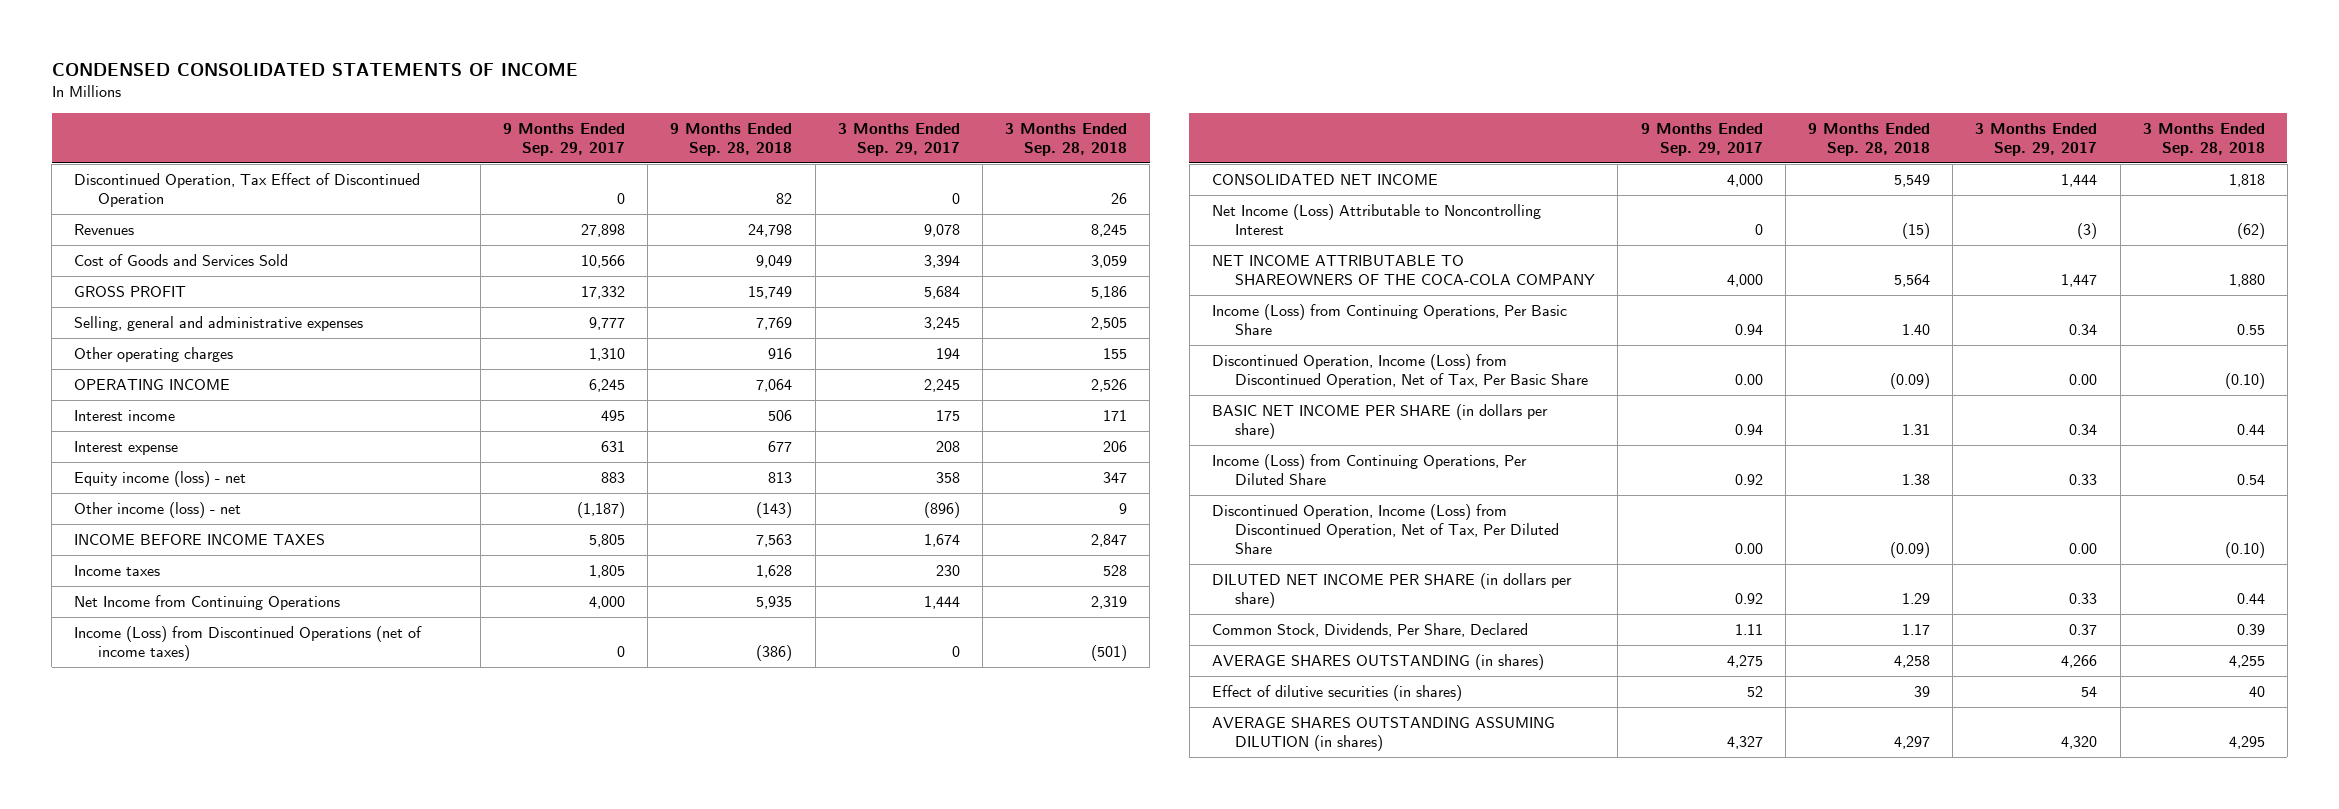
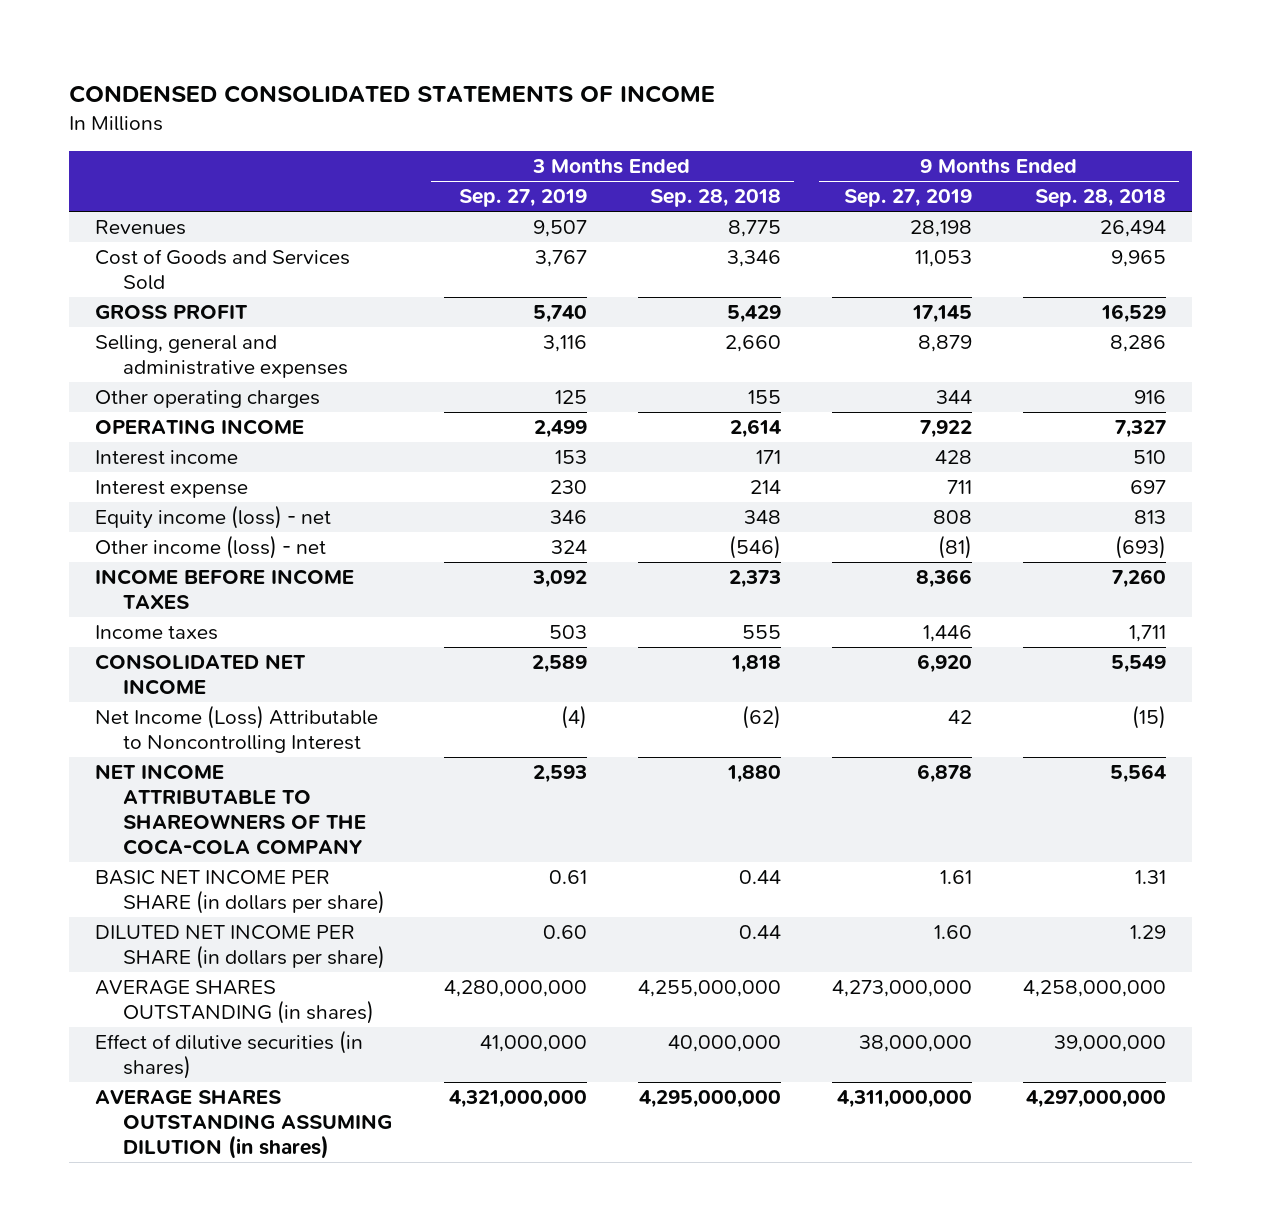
[502,122,625,157] 9 Months Ended Sep. 29, 2017 -> none
[837,122,960,157] 3 Months Ended Sep. 29, 2017 -> none
none -> [458,189,587,208] Sep. 27, 2019
none -> [844,189,973,208] Sep. 27, 2019
[74,172,421,208] Discontinued Operation, Tax Effect of Discontinued Operation -> none
[748,223,793,237] 24,798 -> [1100,220,1167,238] 26,494
[1091,223,1128,237] 8,245 -> [727,220,781,238] 8,775
[756,254,793,268] 9,049 -> [1111,250,1167,268] 9,965
[1091,254,1128,268] 3,059 -> [726,250,781,268] 3,346
[748,285,793,299] 15,749 -> [1101,304,1167,324] 16,529
[1091,285,1128,299] 5,186 -> [726,305,781,324] 5,429
[756,316,793,330] 7,769 -> [1110,335,1167,353] 8,286
[1091,316,1128,330] 2,505 -> [724,335,781,353] 2,660
[74,594,341,610] Net Income from Continuing Operations -> none
[74,625,423,662] Income (Loss) from Discontinued Operations (net of income taxes) -> none
[756,378,793,392] 7,064 -> [1115,420,1167,439] 7,327
[1091,378,1128,392] 2,526 -> [729,419,781,439] 2,614
[768,409,793,421] 506 -> [1133,450,1167,465] 510
[768,440,793,452] 677 -> [1130,480,1167,495] 697
[1103,440,1128,452] 206 -> [749,480,781,495] 214
[1103,471,1128,483] 347 -> [743,510,781,525] 348
[756,501,793,518] (143) -> [1115,535,1167,560] (693)
[1119,502,1128,514] 9 -> [728,535,781,560] (546)
[756,533,793,547] 7,563 -> [1112,569,1167,589] 7,260
[1091,533,1128,547] 2,847 -> [728,570,781,589] 2,373
[756,564,793,578] 1,628 -> [1129,625,1167,643] 1,711
[1103,564,1128,576] 528 -> [741,625,781,640] 555
[1211,303,1567,336] Income (Loss) from Continuing Operations, Per Basic Share -> none
[1211,353,1589,389] Discontinued Operation, Income (Loss) from Discontinued Operation, Net of Tax, Per Basic Share -> none
[1211,453,1527,486] Income (Loss) from Continuing Operations, Per Diluted Share -> none
[1211,503,1560,555] Discontinued Operation, Income (Loss) from Discontinued Operation, Net of Tax, Per Diluted Share -> none
[1211,622,1528,637] Common Stock, Dividends, Per Share, Declared -> none
[1893,654,1930,668] 4,258 -> [1023,980,1167,998] 4,258,000,000
[2228,654,2265,668] 4,255 -> [637,980,781,998] 4,255,000,000
[1913,685,1930,697] 39 -> [1054,1035,1167,1053] 39,000,000
[2248,685,2265,697] 40 -> [667,1035,781,1053] 40,000,000
[1893,736,1930,750] 4,297 -> [1026,1090,1167,1109] 4,297,000,000
[2228,736,2265,750] 4,295 -> [638,1090,781,1109] 4,295,000,000

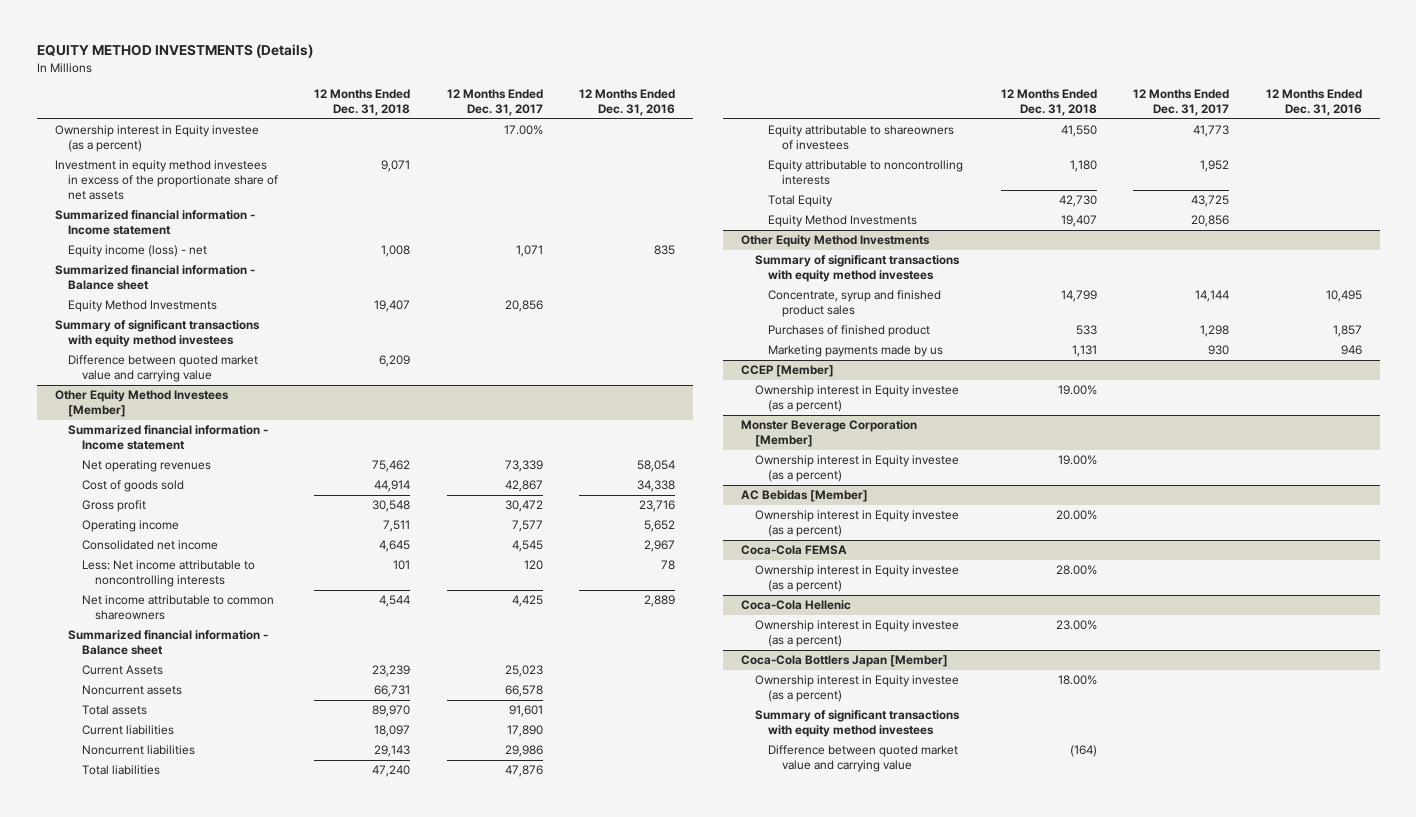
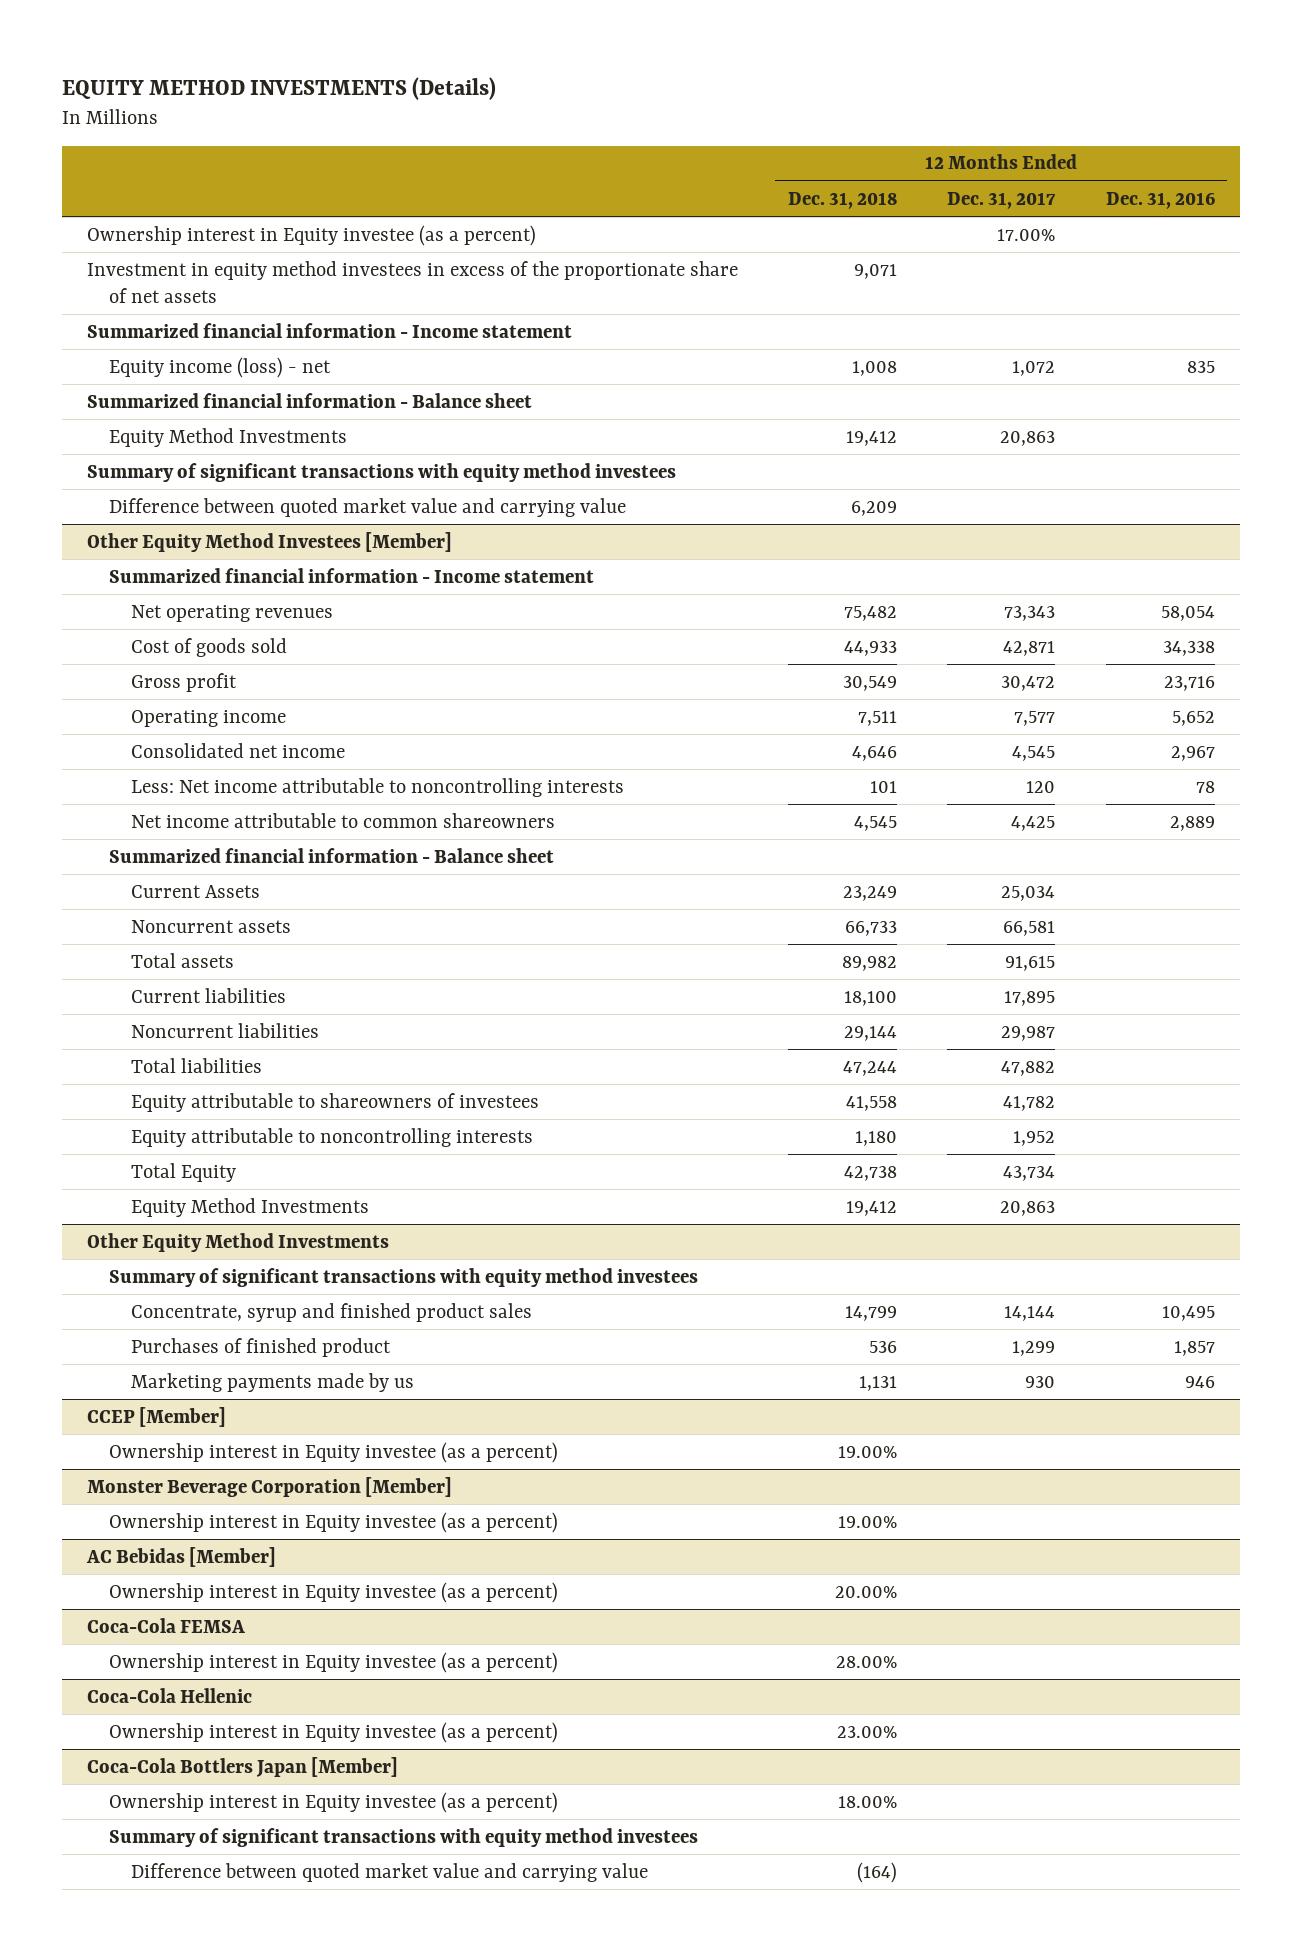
[515,245,543,258] 1,071 -> [1012,360,1056,376] 1,072
[374,300,411,313] 19,407 -> [845,430,897,446] 19,412
[504,300,543,313] 20,856 -> [1000,430,1056,446] 20,863
[372,460,411,473] 75,462 -> [843,605,897,621] 75,482
[504,460,543,473] 73,339 -> [1004,605,1056,621] 73,343
[374,480,411,493] 44,914 -> [843,640,897,656] 44,933
[504,480,543,493] 42,867 -> [1003,640,1056,656] 42,871
[372,500,411,513] 30,548 -> [842,675,897,691] 30,549
[379,540,411,553] 4,645 -> [851,745,897,761] 4,646
[379,595,411,608] 4,544 -> [853,815,897,831] 4,545
[372,665,411,678] 23,239 -> [842,885,897,901] 23,249
[504,665,543,678] 25,023 -> [1001,885,1056,901] 25,034
[374,685,411,698] 66,731 -> [844,920,897,936] 66,733
[504,685,543,698] 66,578 -> [1003,920,1056,936] 66,581
[372,705,411,718] 89,970 -> [841,955,897,971] 89,982
[508,705,543,718] 91,601 -> [1005,955,1056,971] 91,615
[374,725,411,738] 18,097 -> [843,990,897,1006] 18,100
[506,725,543,738] 17,890 -> [1004,990,1056,1006] 17,895
[374,745,411,758] 29,143 -> [843,1025,897,1041] 29,144
[504,745,543,758] 29,986 -> [1001,1025,1056,1041] 29,987
[372,765,411,778] 47,240 -> [842,1060,897,1076] 47,244
[504,765,543,778] 47,876 -> [1001,1060,1056,1076] 47,882
[1061,125,1098,138] 41,550 -> [845,1095,897,1111] 41,558
[1193,125,1230,138] 41,773 -> [1003,1095,1056,1111] 41,782
[1059,195,1098,208] 42,730 -> [843,1165,897,1181] 42,738
[1191,195,1230,208] 43,725 -> [1003,1165,1056,1181] 43,734
[1061,215,1098,228] 19,407 -> [845,1200,897,1216] 19,412
[1191,215,1230,228] 20,856 -> [1000,1200,1056,1216] 20,863
[1076,325,1098,336] 533 -> [868,1340,897,1353] 536
[1200,325,1230,338] 1,298 -> [1012,1340,1056,1356] 1,299

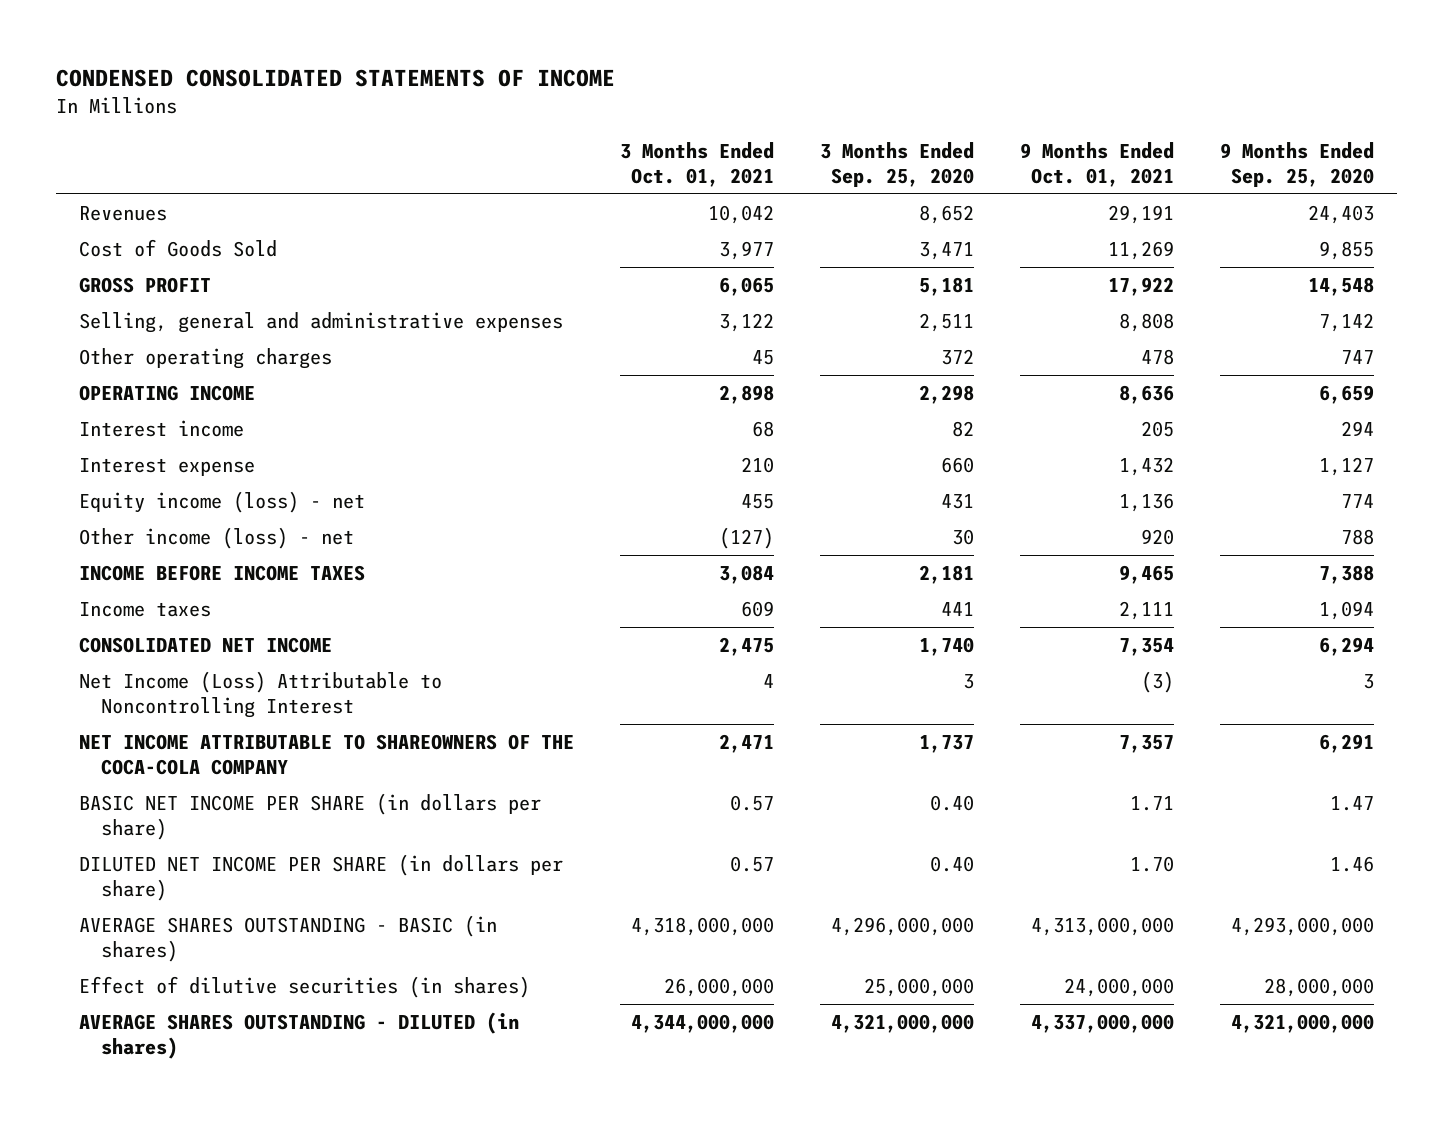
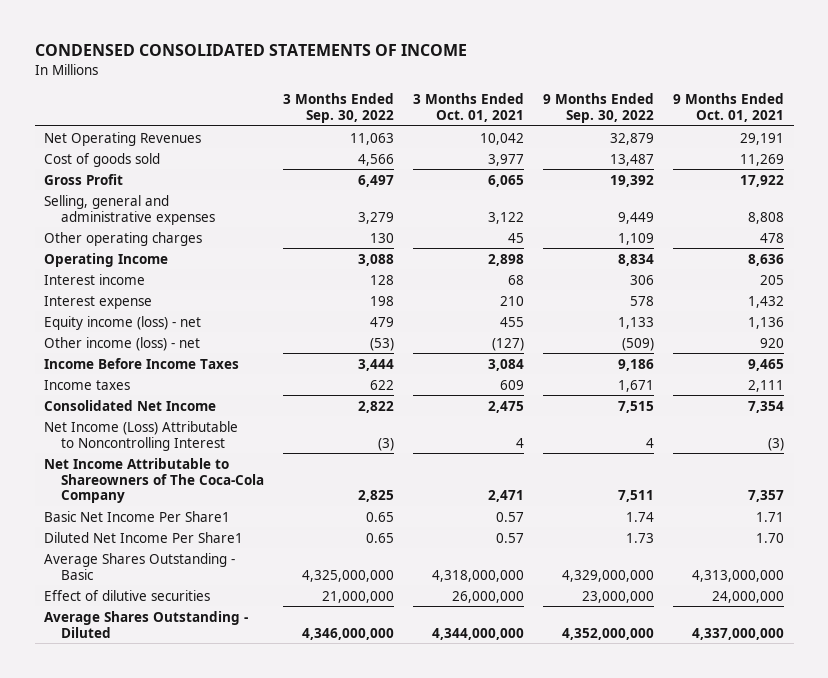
[819,141,974,187] 3 Months Ended Sep. 25, 2020 -> none
[1220,141,1375,187] 9 Months Ended Sep. 25, 2020 -> none
none -> [283,93,395,123] 3 Months Ended Sep. 30, 2022
none -> [543,93,655,123] 9 Months Ended Sep. 30, 2022
[78,205,167,221] Revenues -> [44,131,202,146] Net Operating Revenues
[78,238,277,257] Cost of Goods Sold -> [44,152,161,167] Cost of goods sold
[78,276,211,293] GROSS PROFIT -> [44,173,124,185] Gross Profit
[78,384,255,401] OPERATING INCOME -> [44,252,169,267] Operating Income
[78,564,365,581] INCOME BEFORE INCOME TAXES -> [44,357,240,369] Income Before Income Taxes
[78,636,332,653] CONSOLIDATED NET INCOME -> [44,399,217,411] Consolidated Net Income
[78,733,574,776] NET INCOME ATTRIBUTABLE TO SHAREOWNERS OF THE COCA-COLA COMPANY -> [44,457,265,504] Net Income Attributable to Shareowners of The Coca-Cola Company
[78,792,541,841] BASIC NET INCOME PER SHARE (in dollars per share) -> [44,510,231,522] Basic Net Income Per Share1
[78,853,563,902] DILUTED NET INCOME PER SHARE (in dollars per share) -> [44,531,244,543] Diluted Net Income Per Share1
[78,914,497,963] AVERAGE SHARES OUTSTANDING - BASIC (in shares) -> [44,552,236,580] Average Shares Outstanding - Basic
[78,975,530,998] Effect of dilutive securities (in shares) -> [44,589,211,601] Effect of dilutive securities
[78,1011,519,1060] AVERAGE SHARES OUTSTANDING - DILUTED (in shares) -> [44,610,249,638] Average Shares Outstanding - Diluted

